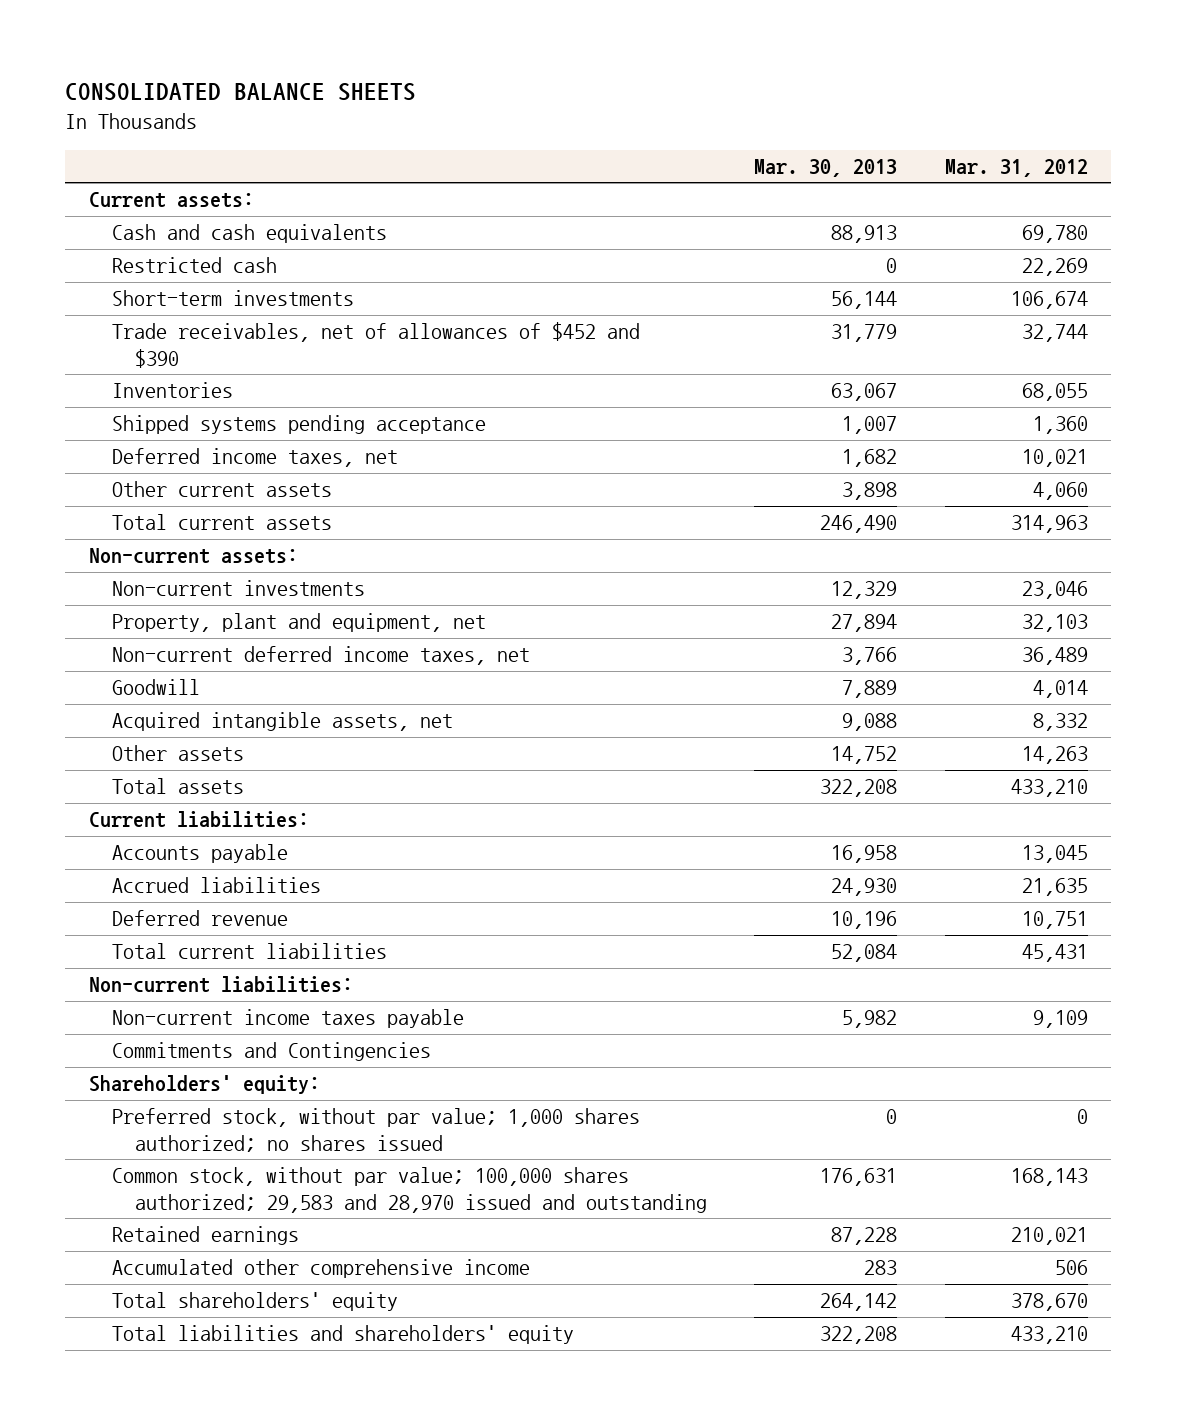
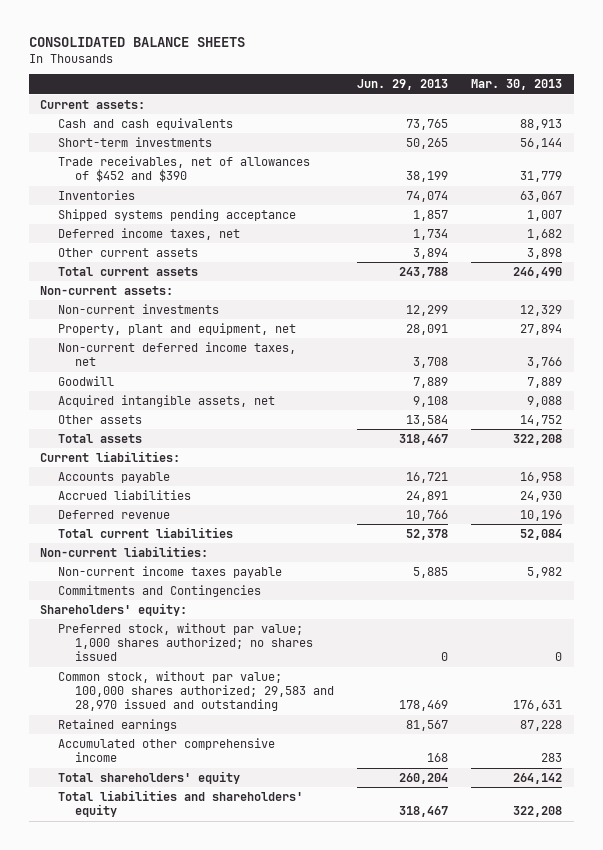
[944,158,1088,177] Mar. 31, 2012 -> none
none -> [357,79,449,91] Jun. 29, 2013
[112,257,278,274] Restricted cash -> none

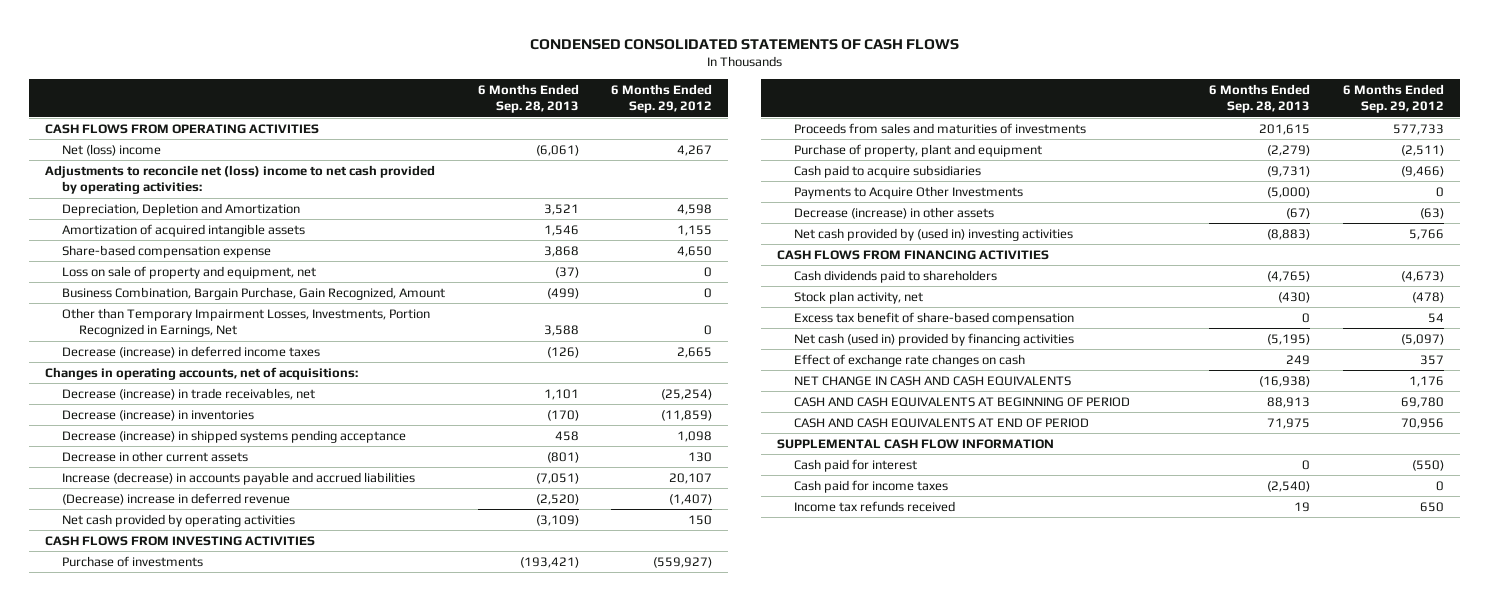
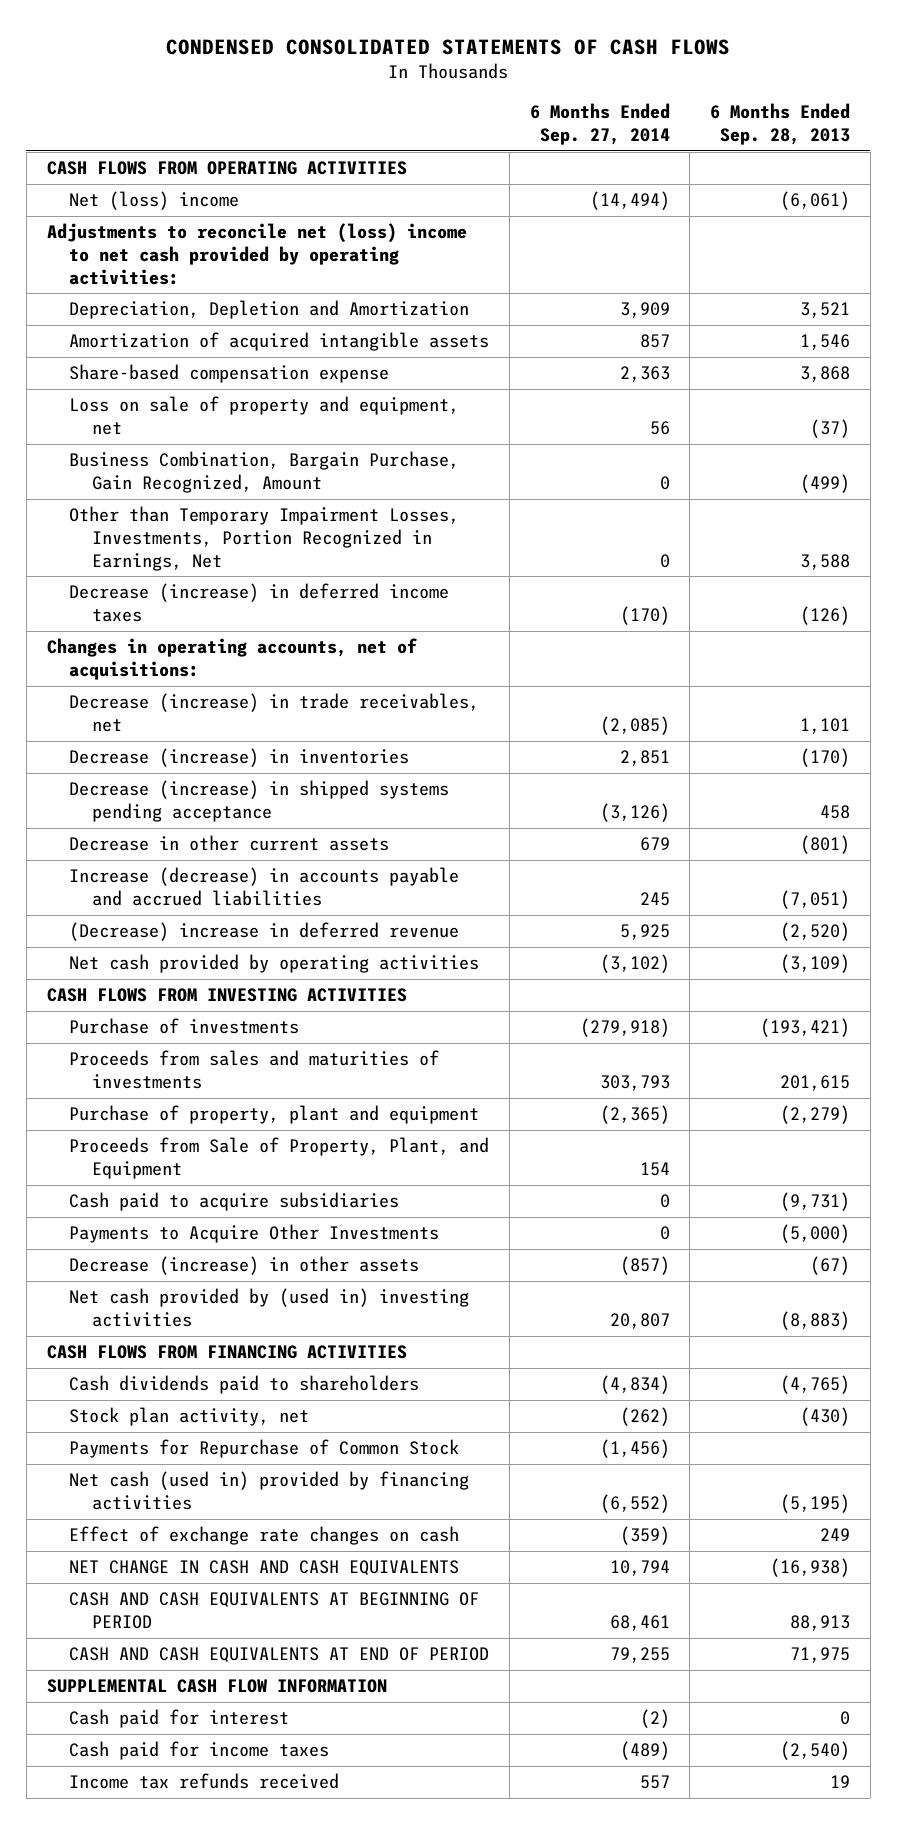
[611,83,713,114] 6 Months Ended Sep. 29, 2012 -> none
none -> [529,103,670,145] 6 Months Ended Sep. 27, 2014
none -> [69,1137,490,1179] Proceeds from Sale of Property, Plant, and Equipment
[793,311,1074,325] Excess tax benefit of share-based compensation -> none
none -> [69,1439,460,1459] Payments for Repurchase of Common Stock

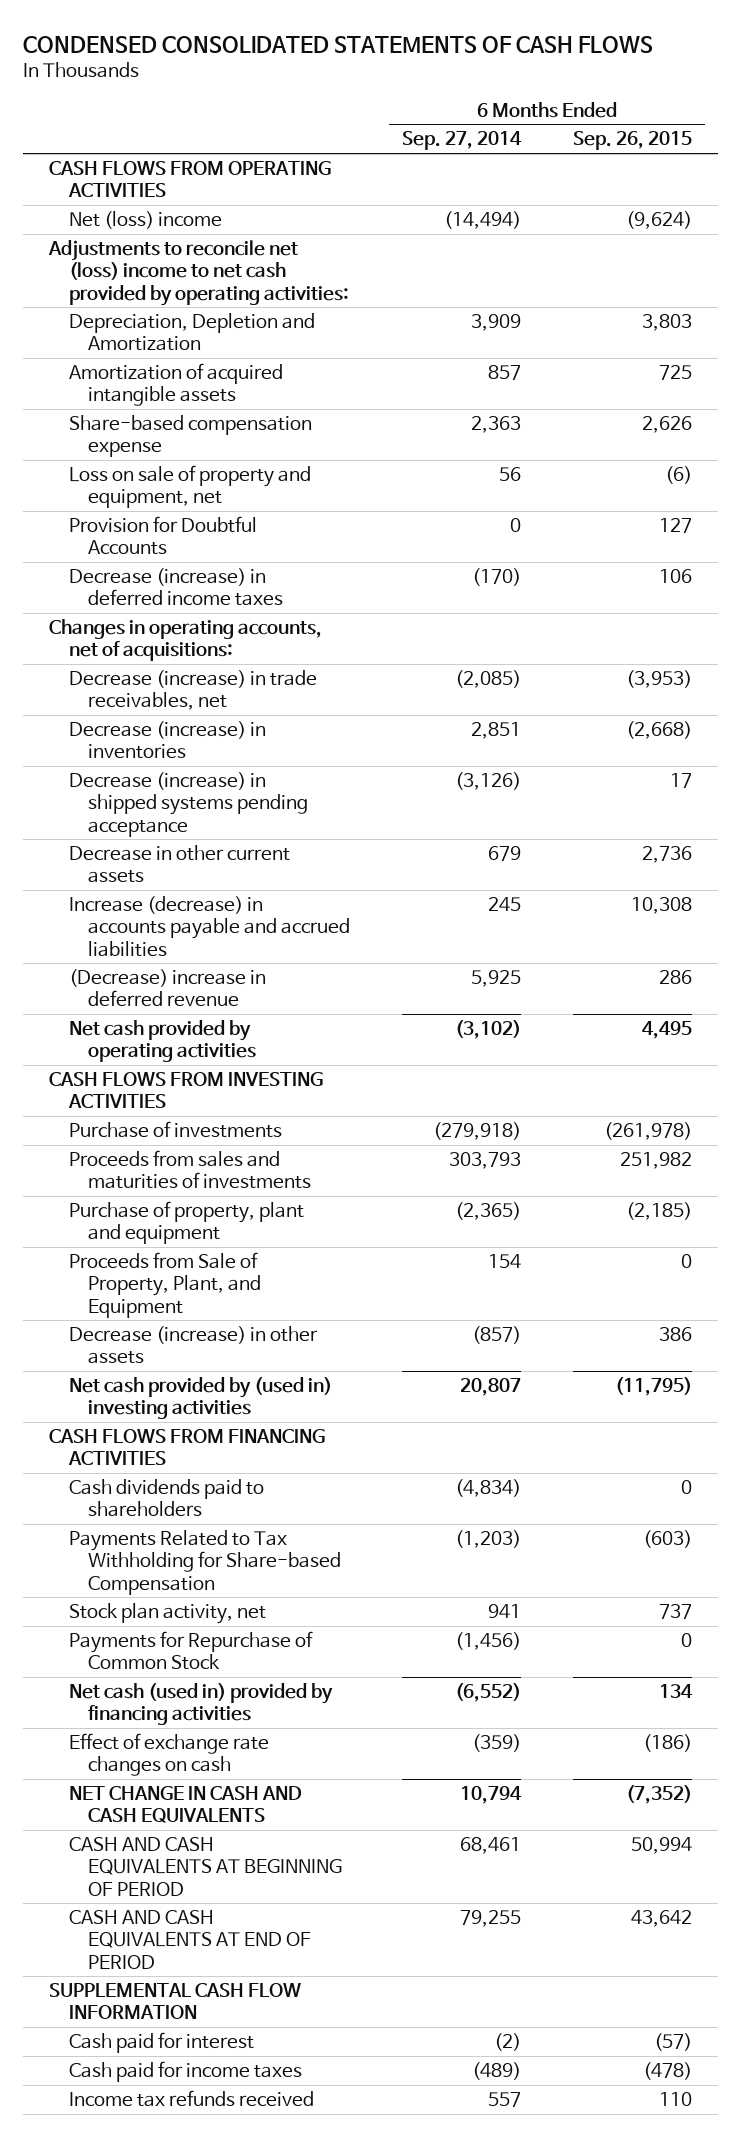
[710,103,851,145] 6 Months Ended Sep. 28, 2013 -> none
none -> [573,131,693,151] Sep. 26, 2015
[69,451,460,493] Business Combination, Bargain Purchase, Gain Recognized, Amount -> none
[69,506,460,571] Other than Temporary Impairment Losses, Investments, Portion Recognized in Earnings, Net -> none
none -> [68,516,257,556] Provision for Doubtful Accounts
[69,1192,400,1212] Cash paid to acquire subsidiaries -> none
[69,1224,440,1244] Payments to Acquire Other Investments -> none
none -> [68,1530,342,1595] Payments Related to Tax Withholding for Share-based Compensation
[619,1407,670,1427] (262) -> [488,1604,522,1619] 941

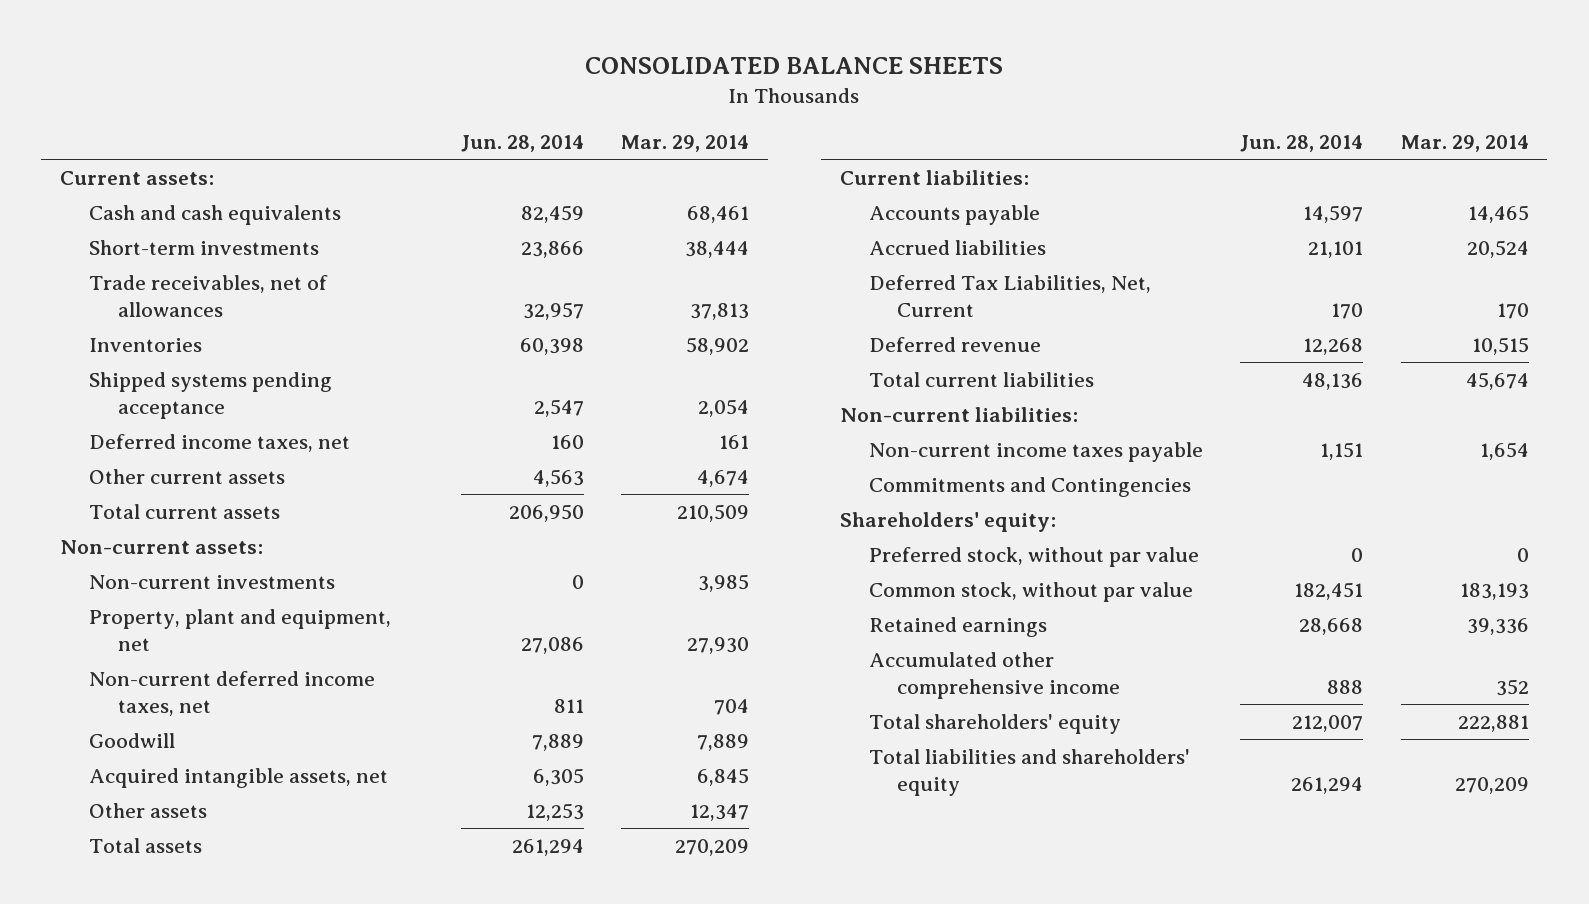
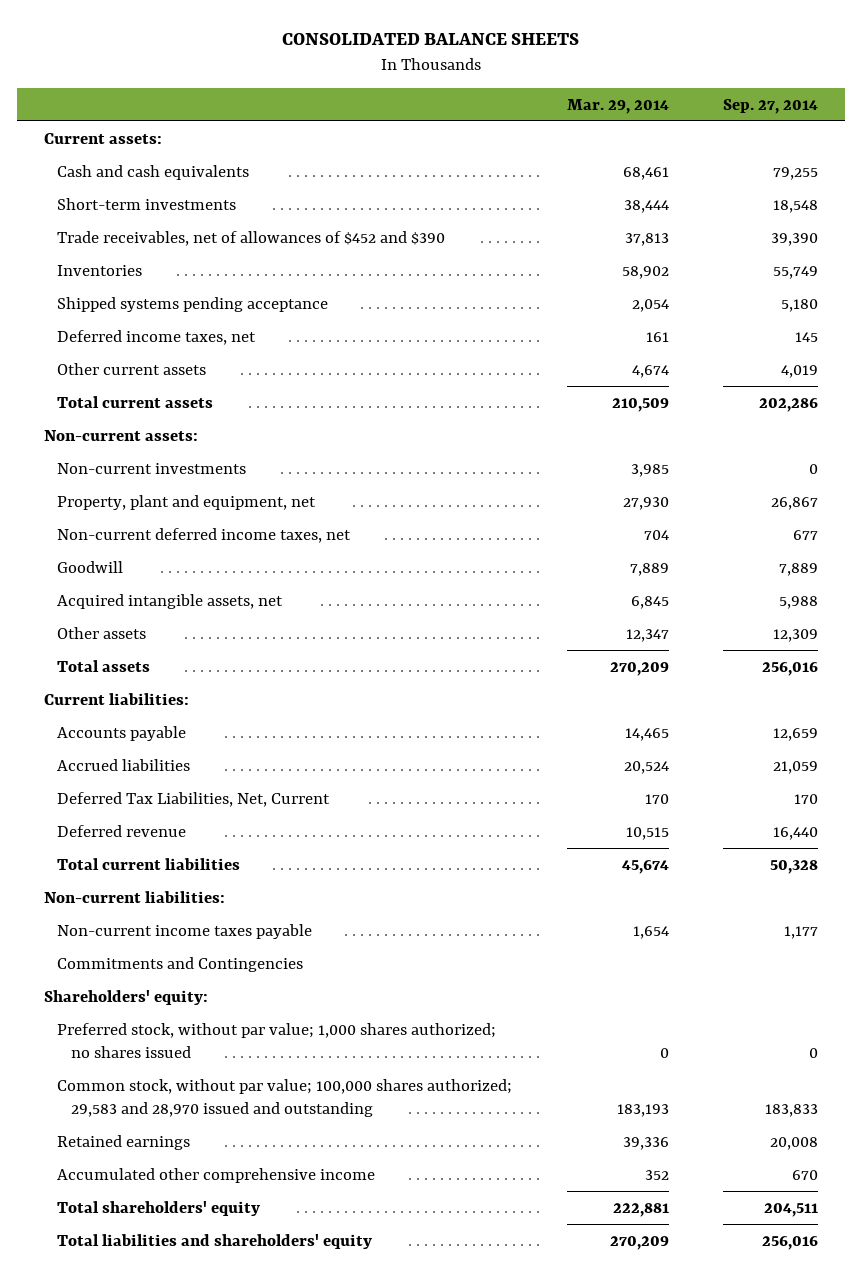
[460,134,584,152] Jun. 28, 2014 -> none
none -> [723,98,819,114] Sep. 27, 2014
[89,274,329,318] Trade receivables, net of allowances -> [57,230,446,246] Trade receivables, net of allowances of $452 and $390
[868,546,1199,567] Preferred stock, without par value -> [57,1022,497,1059] Preferred stock, without par value; 1,000 shares authorized; no shares issued
[868,581,1193,602] Common stock, without par value -> [57,1078,513,1118] Common stock, without par value; 100,000 shares authorized; 29,583 and 28,970 issued and outstanding

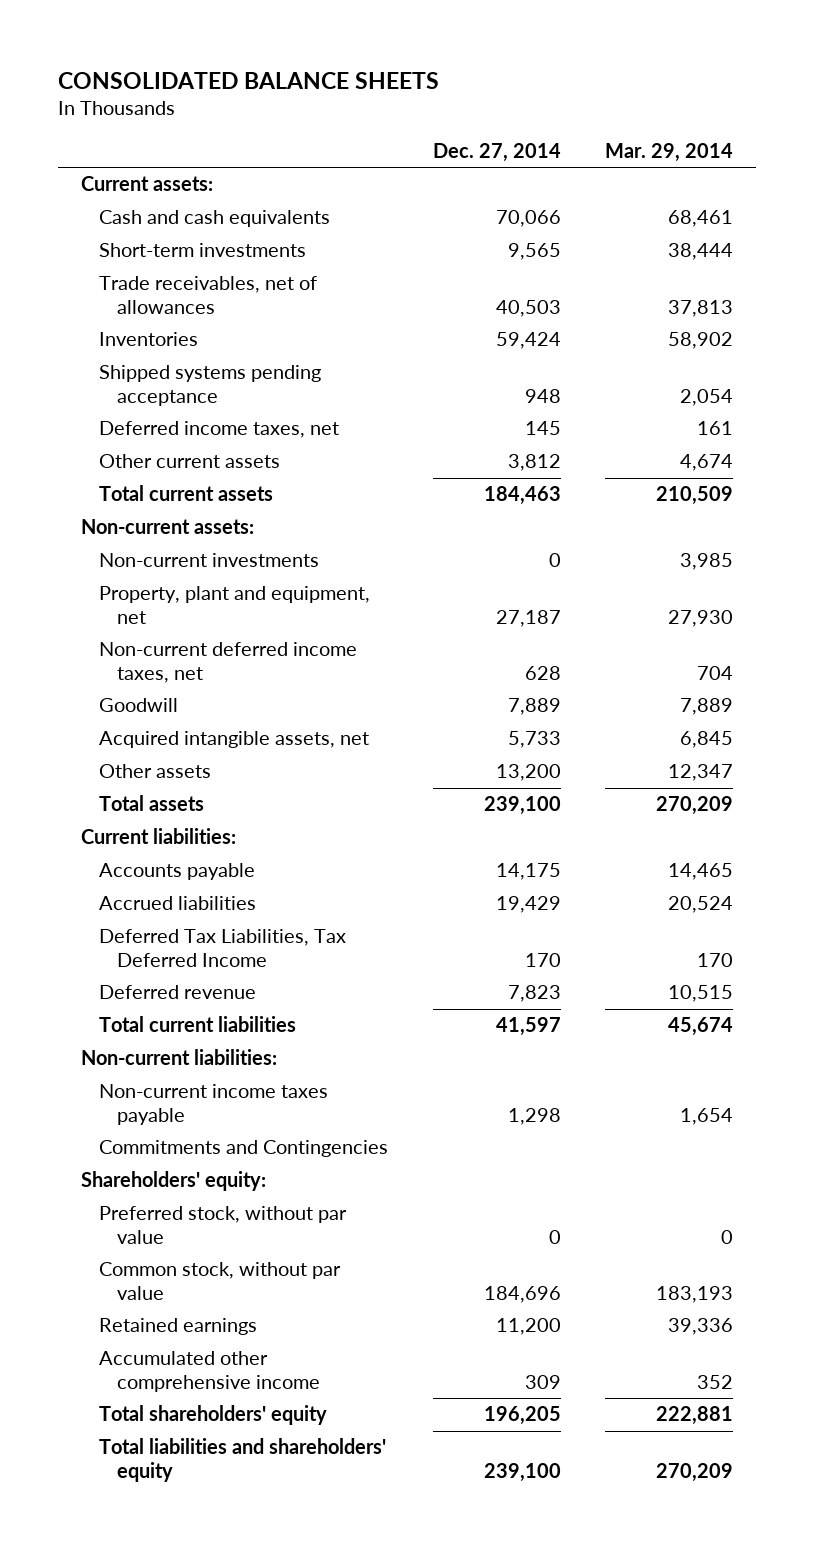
[723,98,819,114] Sep. 27, 2014 -> none
none -> [432,142,561,162] Dec. 27, 2014
[57,230,446,246] Trade receivables, net of allowances of $452 and $390 -> [98,276,317,314] Trade receivables, net of allowances
[57,791,331,807] Deferred Tax Liabilities, Net, Current -> [98,929,346,967] Deferred Tax Liabilities, Tax Deferred Income
[57,1022,497,1059] Preferred stock, without par value; 1,000 shares authorized; no shares issued -> [98,1206,347,1244] Preferred stock, without par value
[57,1078,513,1118] Common stock, without par value; 100,000 shares authorized; 29,583 and 28,970 issued and outstanding -> [98,1262,341,1300] Common stock, without par value

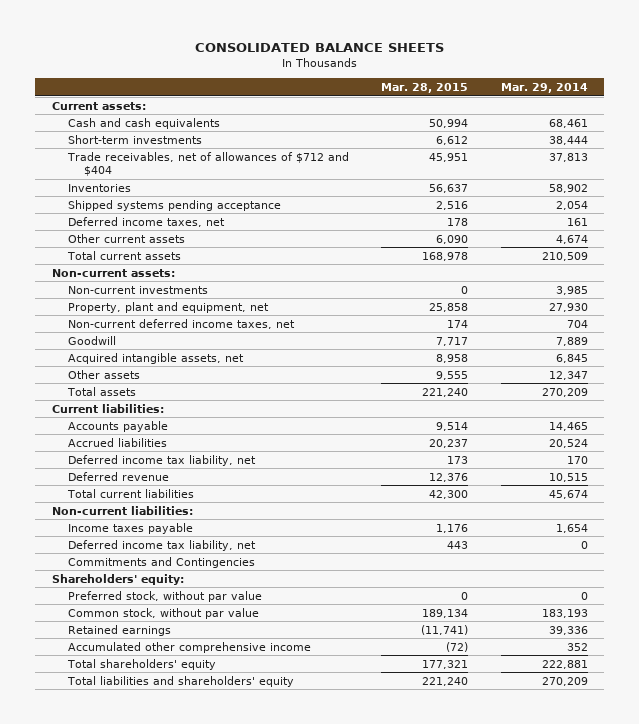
[432,142,561,162] Dec. 27, 2014 -> none
none -> [381,83,469,94] Mar. 28, 2015
[98,276,317,314] Trade receivables, net of allowances -> [66,151,349,177] Trade receivables, net of allowances of $712 and $404
[98,929,346,967] Deferred Tax Liabilities, Tax Deferred Income -> [67,454,256,466] Deferred income tax liability, net
[98,1084,328,1125] Non-current income taxes payable -> [67,522,193,534] Income taxes payable
none -> [67,539,256,551] Deferred income tax liability, net

